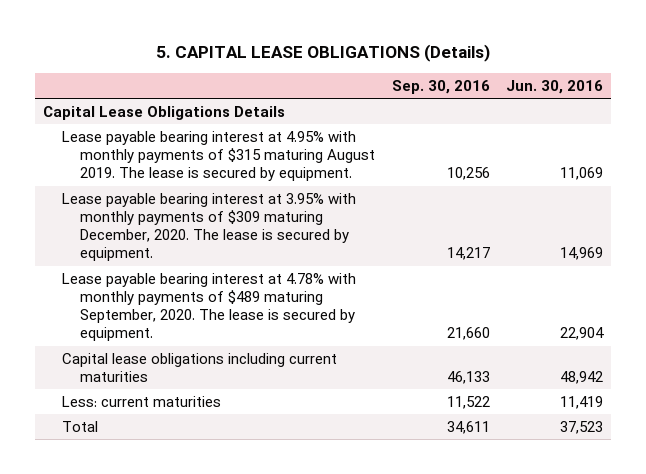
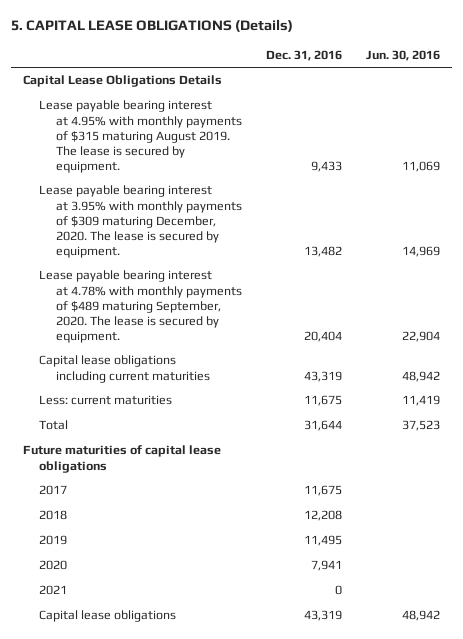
[391,79,490,94] Sep. 30, 2016 -> none
none -> [266,50,343,62] Dec. 31, 2016
none -> [23,445,222,473] Future maturities of capital lease obligations
none -> [39,485,68,496] 2017
none -> [39,510,68,521] 2018
none -> [39,535,68,546] 2019
none -> [39,560,68,571] 2020
none -> [39,585,68,596] 2021
none -> [39,610,177,623] Capital lease obligations

